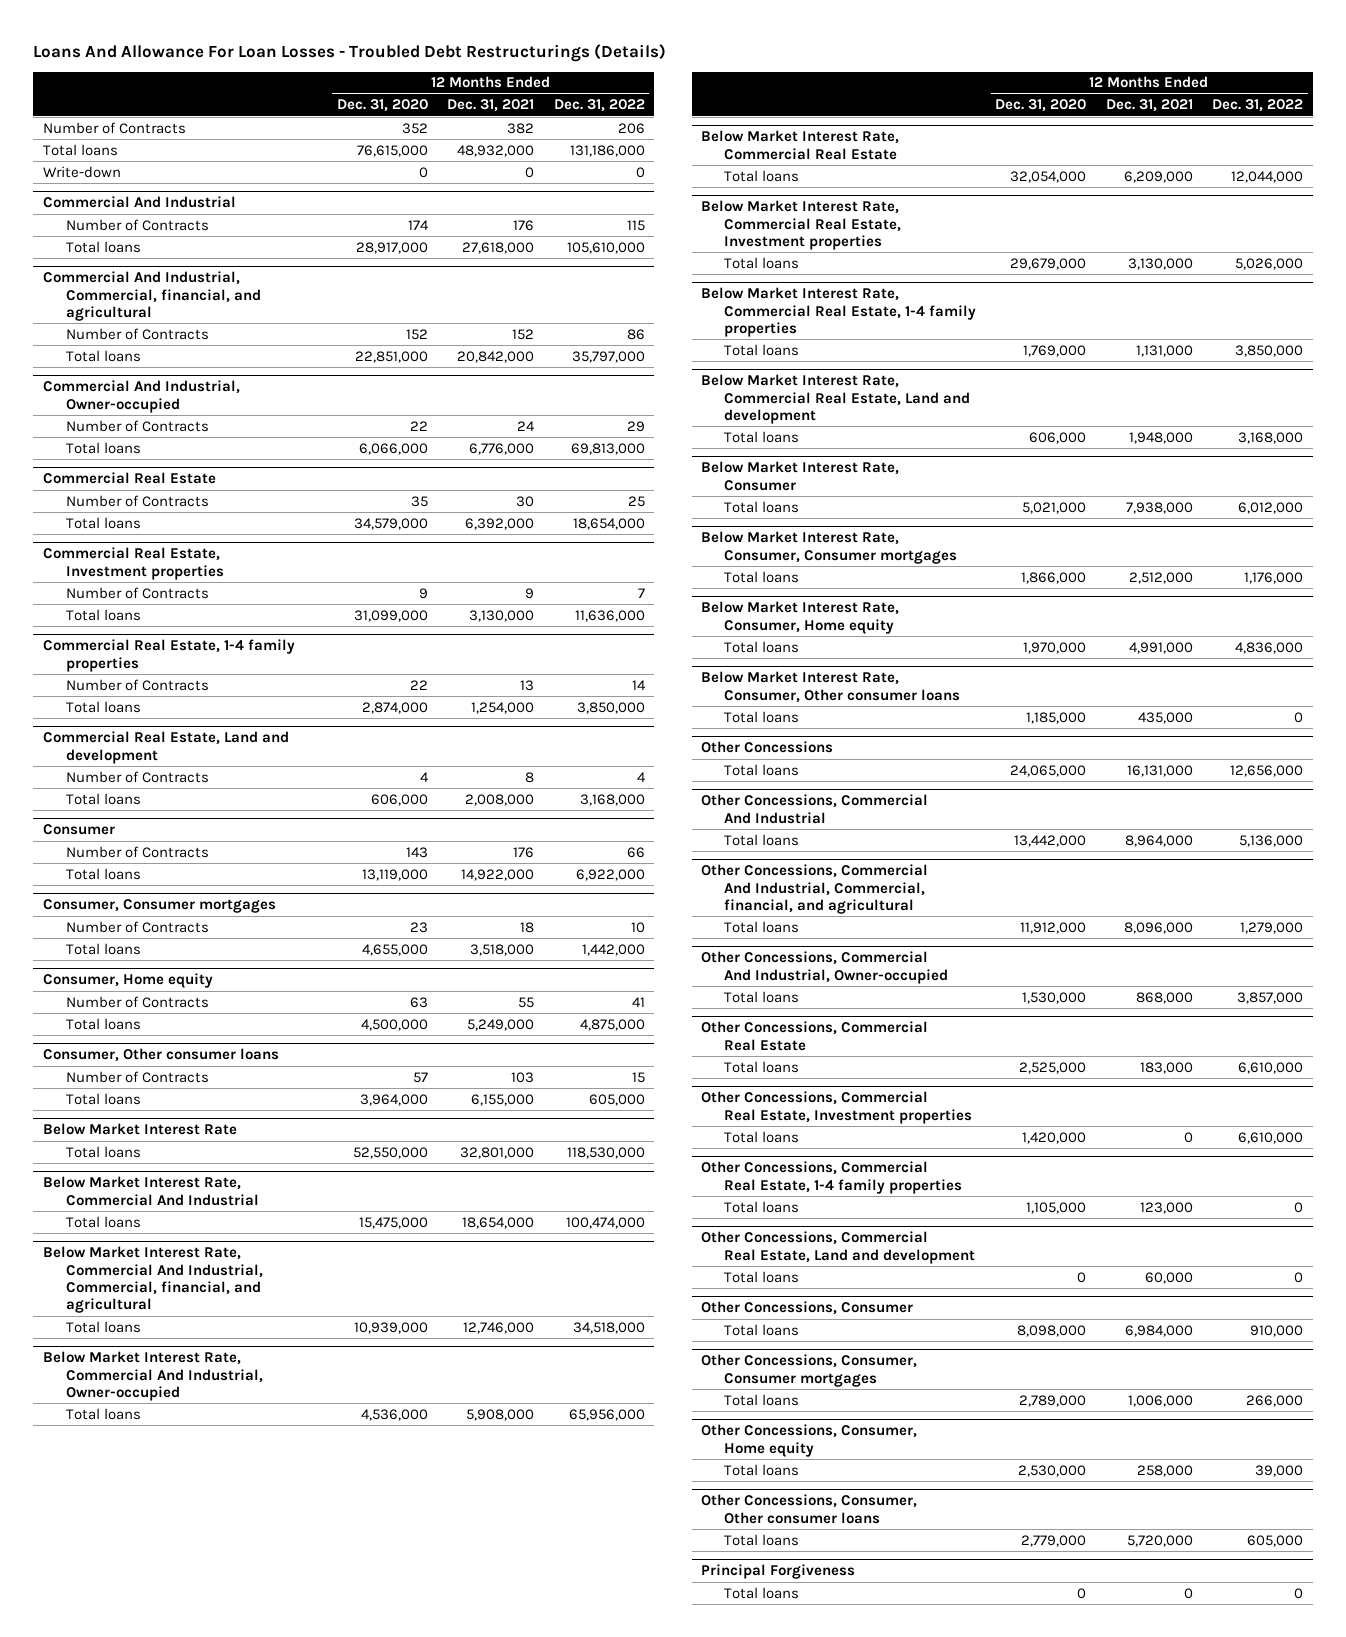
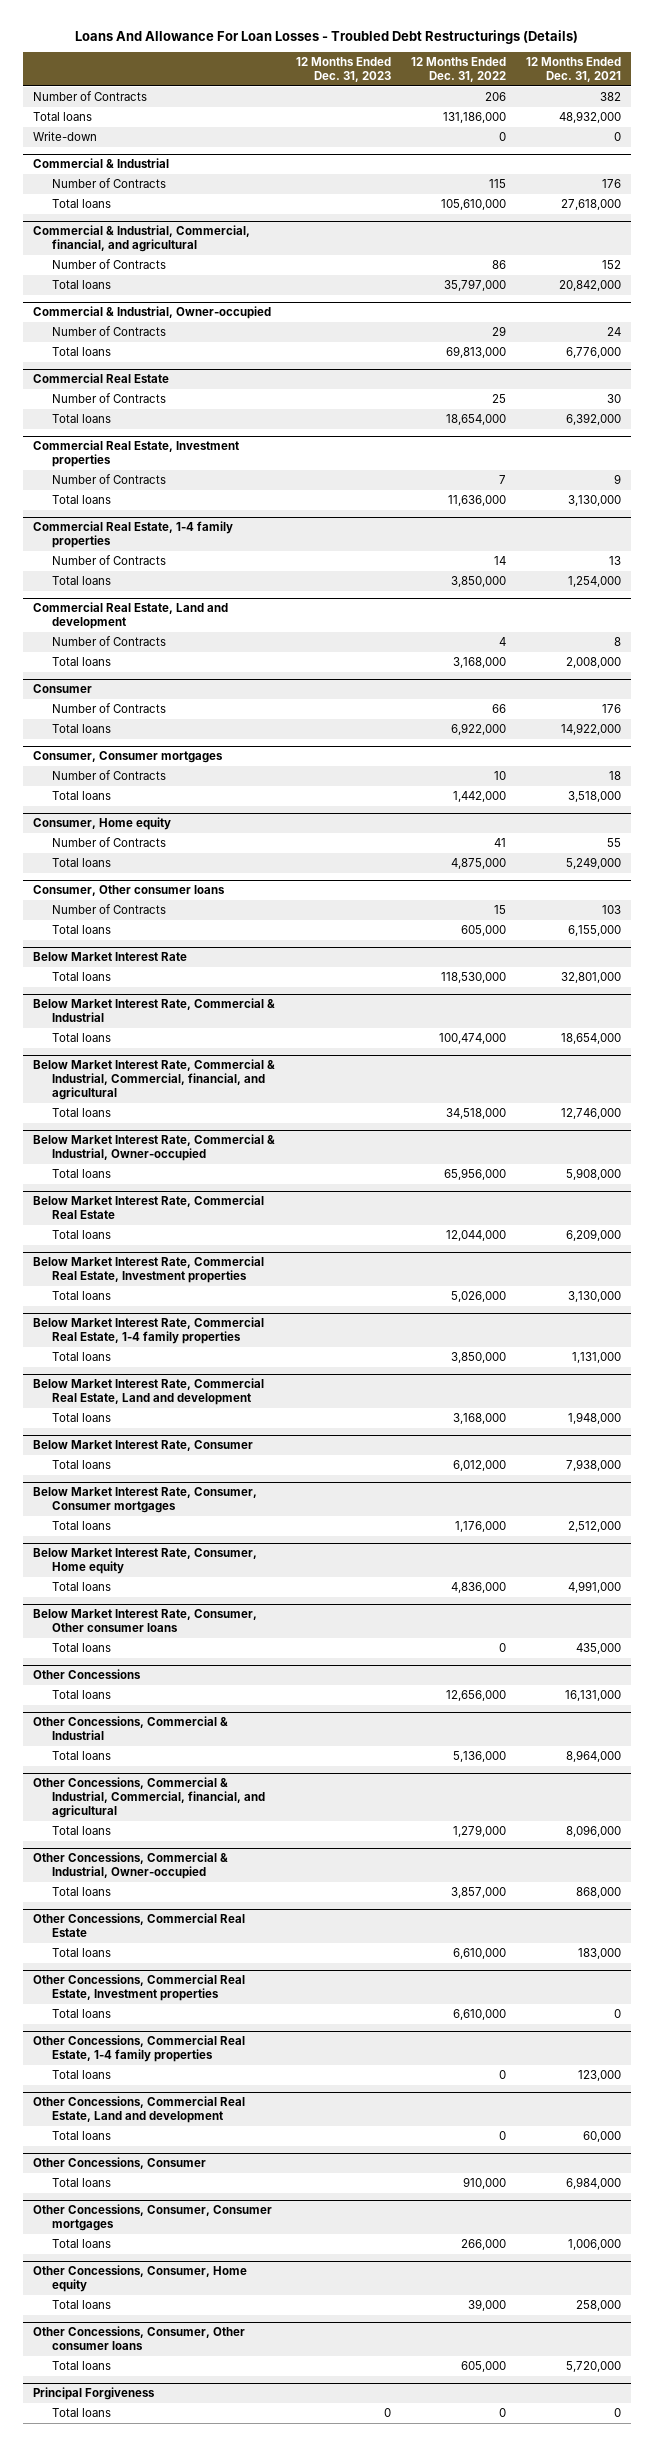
[336,99,428,113] Dec. 31, 2020 -> none
none -> [295,57,391,83] 12 Months Ended Dec. 31, 2023
[42,196,236,209] Commercial And Industrial -> [33,157,170,168] Commercial & Industrial
[42,271,261,321] Commercial And Industrial, Commercial, financial, and agricultural -> [33,224,251,252] Commercial & Industrial, Commercial, financial, and agricultural
[42,380,240,413] Commercial And Industrial, Owner-occupied -> [33,305,272,319] Commercial & Industrial, Owner-occupied
[42,1176,259,1206] Below Market Interest Rate, Commercial And Industrial -> [33,997,276,1022] Below Market Interest Rate, Commercial & Industrial
[42,1246,263,1314] Below Market Interest Rate, Commercial And Industrial, Commercial, financial, and agricultural -> [33,1058,276,1101] Below Market Interest Rate, Commercial & Industrial, Commercial, financial, and agricultural
[42,1351,263,1401] Below Market Interest Rate, Commercial And Industrial, Owner-occupied -> [33,1133,276,1161] Below Market Interest Rate, Commercial & Industrial, Owner-occupied
[701,794,929,824] Other Concessions, Commercial And Industrial -> [33,1715,229,1740] Other Concessions, Commercial & Industrial
[701,864,929,914] Other Concessions, Commercial And Industrial, Commercial, financial, and agricultural -> [33,1776,265,1819] Other Concessions, Commercial & Industrial, Commercial, financial, and agricultural
[701,951,949,984] Other Concessions, Commercial And Industrial, Owner-occupied -> [33,1851,229,1879] Other Concessions, Commercial & Industrial, Owner-occupied

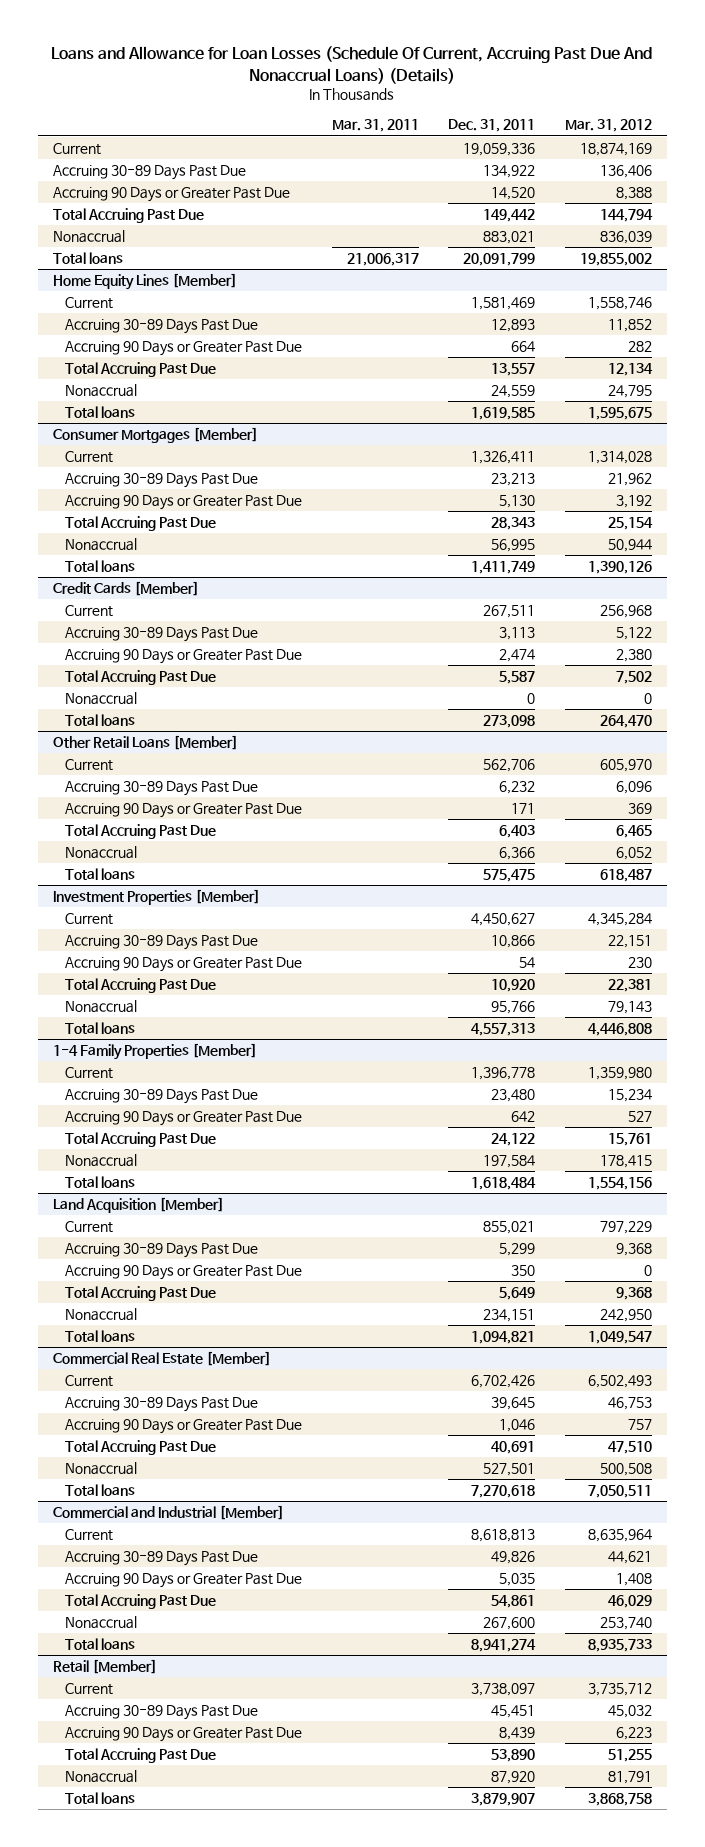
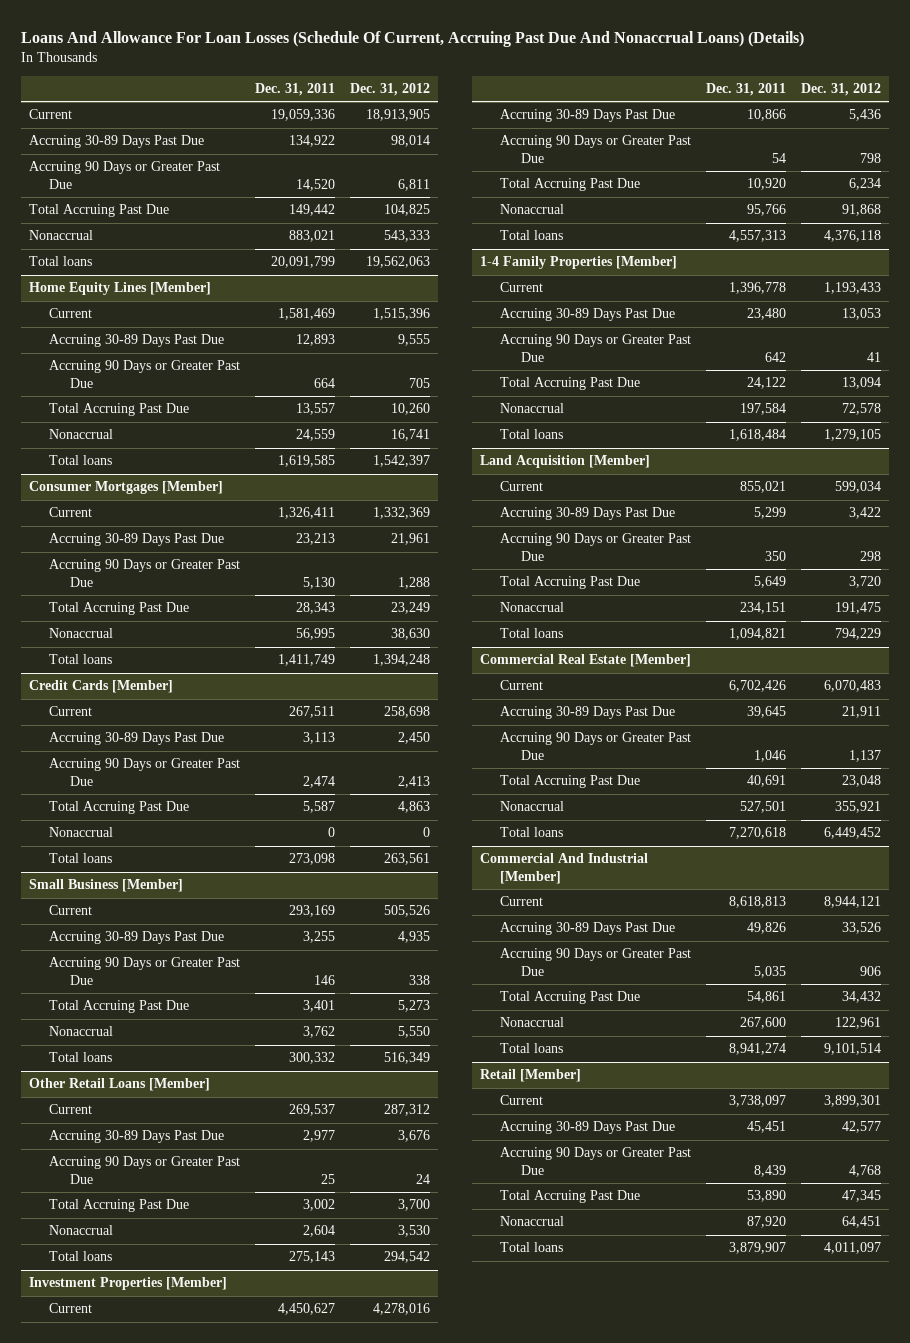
[51,46,653,84] Loans and Allowance for Loan Losses (Schedule Of Current, Accruing Past Due And Nonaccrual Loans) (Details) -> [21,30,805,47] Loans And Allowance For Loan Losses (Schedule Of Current, Accruing Past Due And Nonaccrual Loans) (Details)
[331,119,419,133] Mar. 31, 2011 -> none
[565,119,653,133] Mar. 31, 2012 -> none
none -> [350,82,431,96] Dec. 31, 2012
none -> [28,879,183,893] Small Business [Member]
none -> [49,905,93,916] Current
none -> [49,931,225,945] Accruing 30-89 Days Past Due
none -> [49,957,241,985] Accruing 90 Days or Greater Past Due
none -> [49,1000,190,1014] Total Accruing Past Due
none -> [49,1026,114,1037] Nonaccrual
none -> [49,1052,113,1063] Total loans
[483,759,536,773] 562,706 -> [289,1104,336,1117] 269,537
[499,781,536,795] 6,232 -> [303,1130,336,1143] 2,977
[511,803,536,815] 171 -> [321,1173,336,1184] 25
[499,825,536,839] 6,403 -> [303,1199,336,1212] 3,002
[499,847,536,861] 6,366 -> [303,1225,336,1238] 2,604
[483,869,536,883] 575,475 -> [289,1251,336,1264] 275,143
[52,1505,284,1521] Commercial and Industrial [Member] -> [479,853,648,884] Commercial And Industrial [Member]

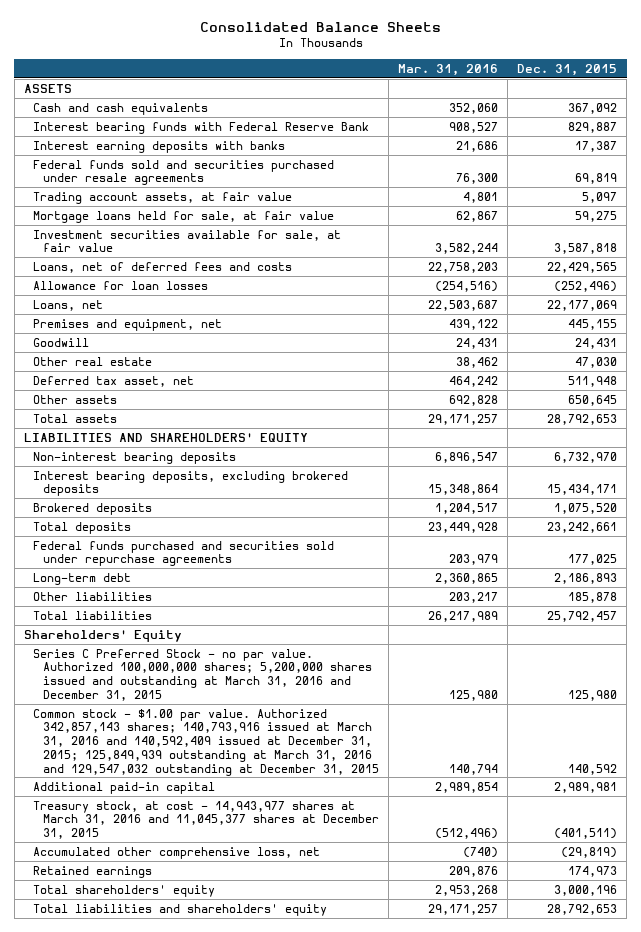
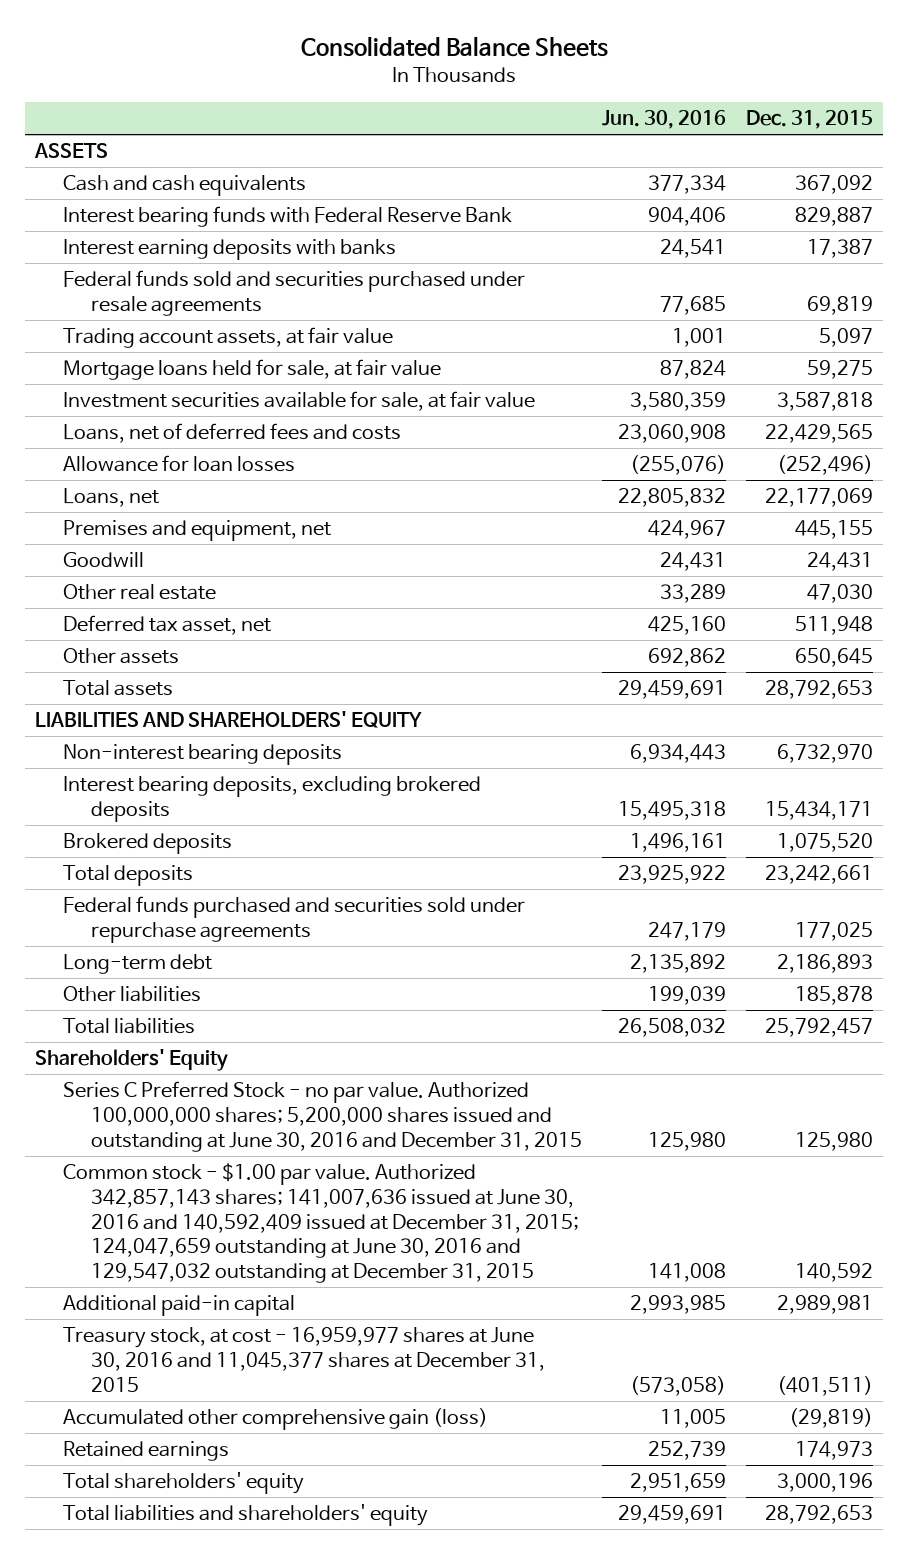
[398,63,499,76] Mar. 31, 2016 -> none
none -> [601,110,726,130] Jun. 30, 2016
[33,648,372,701] Series C Preferred Stock - no par value. Authorized 100,000,000 shares; 5,200,000 shares issued and outstanding at March 31, 2016 and December 31, 2015 -> [62,1081,582,1152] Series C Preferred Stock - no par value. Authorized 100,000,000 shares; 5,200,000 shares issued and outstanding at June 30, 2016 and December 31, 2015
[33,708,379,776] Common stock - $1.00 par value. Authorized 342,857,143 shares; 140,793,916 issued at March 31, 2016 and 140,592,409 issued at December 31, 2015; 125,849,939 outstanding at March 31, 2016 and 129,547,032 outstanding at December 31, 2015 -> [62,1163,579,1284] Common stock - $1.00 par value. Authorized 342,857,143 shares; 141,007,636 issued at June 30, 2016 and 140,592,409 issued at December 31, 2015; 124,047,659 outstanding at June 30, 2016 and 129,547,032 outstanding at December 31, 2015
[33,800,379,840] Treasury stock, at cost - 14,943,977 shares at March 31, 2016 and 11,045,377 shares at December 31, 2015 -> [62,1327,545,1392] Treasury stock, at cost - 16,959,977 shares at June 30, 2016 and 11,045,377 shares at December 31, 2015
[33,846,321,859] Accumulated other comprehensive loss, net -> [62,1408,488,1431] Accumulated other comprehensive gain (loss)

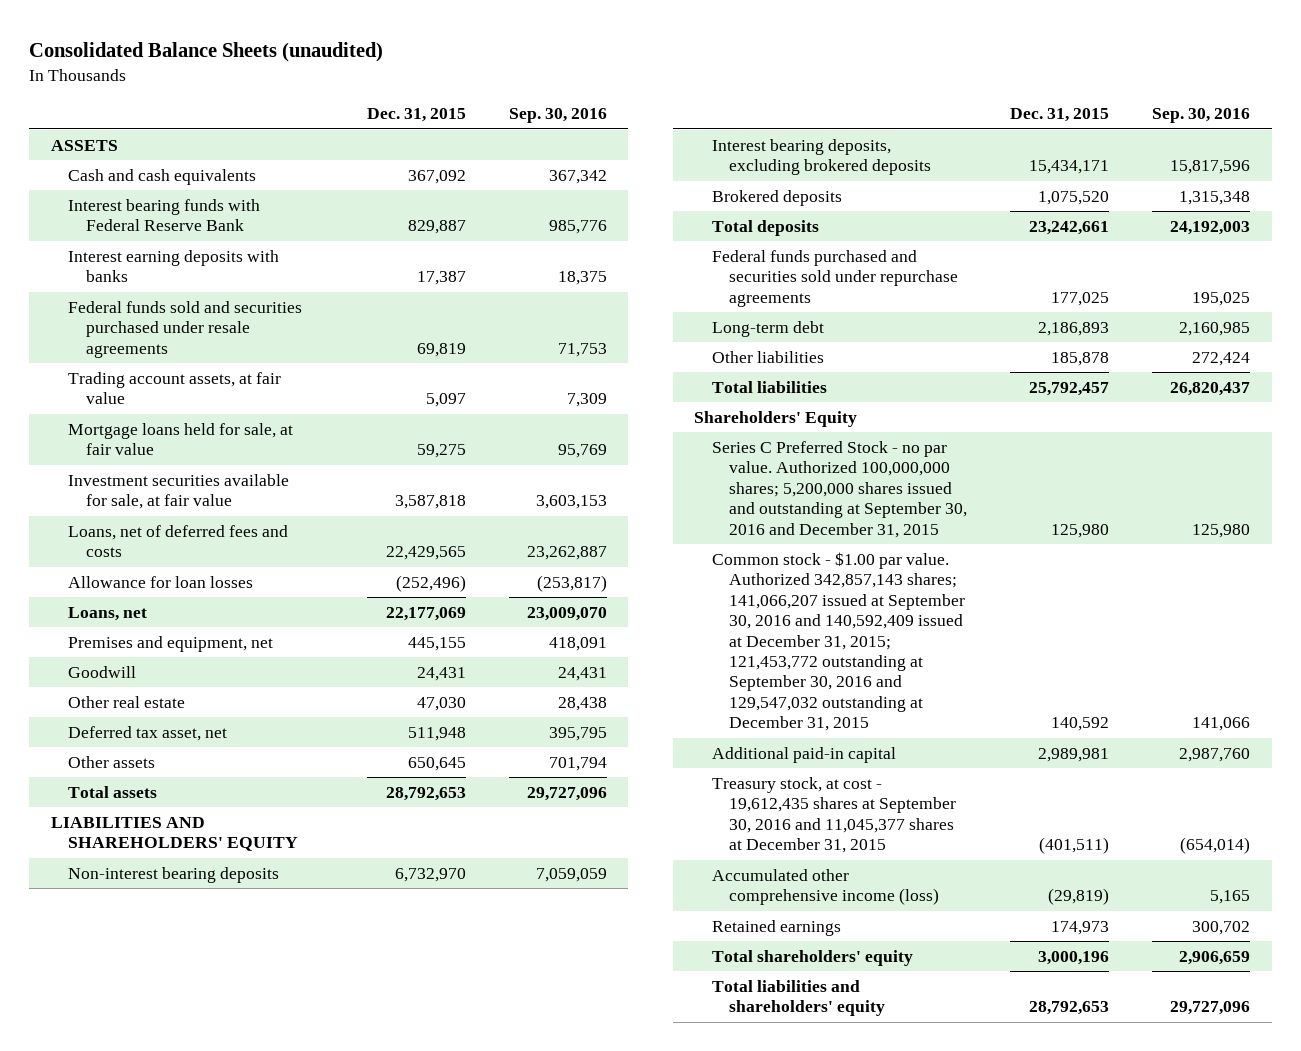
[300,36,608,58] Consolidated Balance Sheets -> [29,41,384,62] Consolidated Balance Sheets (unaudited)
[601,110,726,130] Jun. 30, 2016 -> none
none -> [508,108,607,124] Sep. 30, 2016
[62,1081,582,1152] Series C Preferred Stock - no par value. Authorized 100,000,000 shares; 5,200,000 shares issued and outstanding at June 30, 2016 and December 31, 2015 -> [711,440,968,538] Series C Preferred Stock - no par value. Authorized 100,000,000 shares; 5,200,000 shares issued and outstanding at September 30, 2016 and December 31, 2015
[62,1163,579,1284] Common stock - $1.00 par value. Authorized 342,857,143 shares; 141,007,636 issued at June 30, 2016 and 140,592,409 issued at December 31, 2015; 124,047,659 outstanding at June 30, 2016 and 129,547,032 outstanding at December 31, 2015 -> [711,551,966,732] Common stock - $1.00 par value. Authorized 342,857,143 shares; 141,066,207 issued at September 30, 2016 and 140,592,409 issued at December 31, 2015; 121,453,772 outstanding at September 30, 2016 and 129,547,032 outstanding at December 31, 2015
[62,1327,545,1392] Treasury stock, at cost - 16,959,977 shares at June 30, 2016 and 11,045,377 shares at December 31, 2015 -> [711,776,957,854] Treasury stock, at cost - 19,612,435 shares at September 30, 2016 and 11,045,377 shares at December 31, 2015
[62,1408,488,1431] Accumulated other comprehensive gain (loss) -> [711,868,940,906] Accumulated other comprehensive income (loss)

